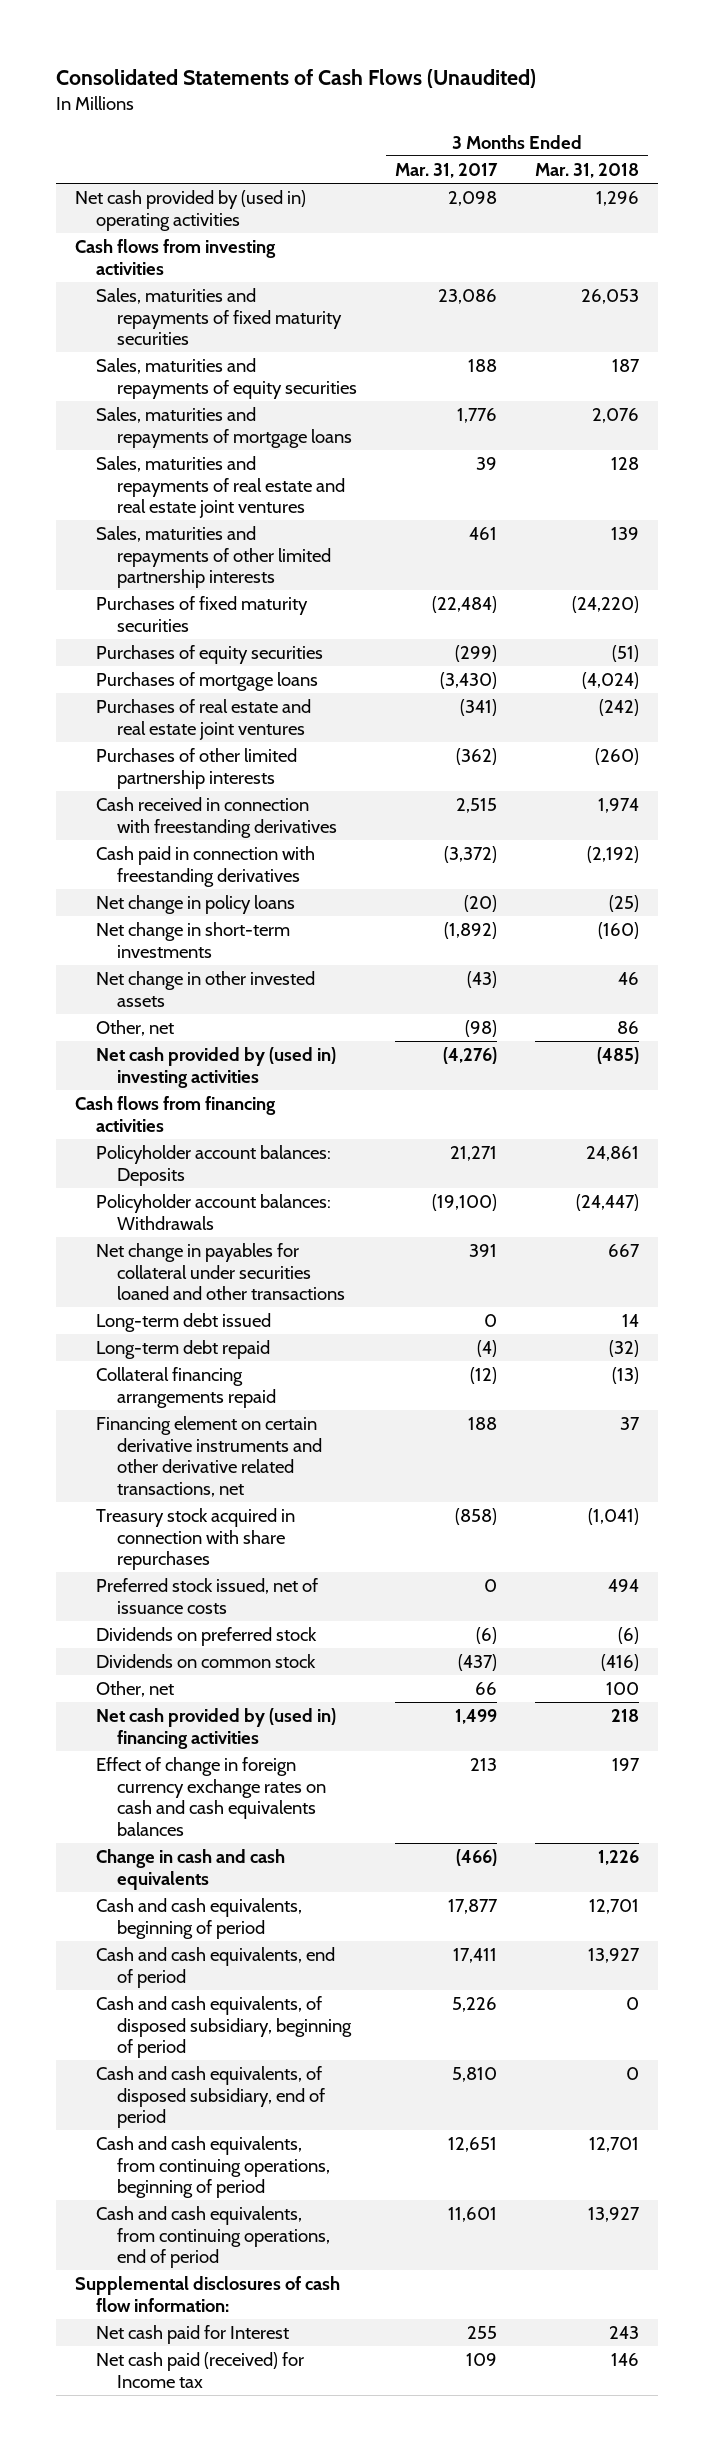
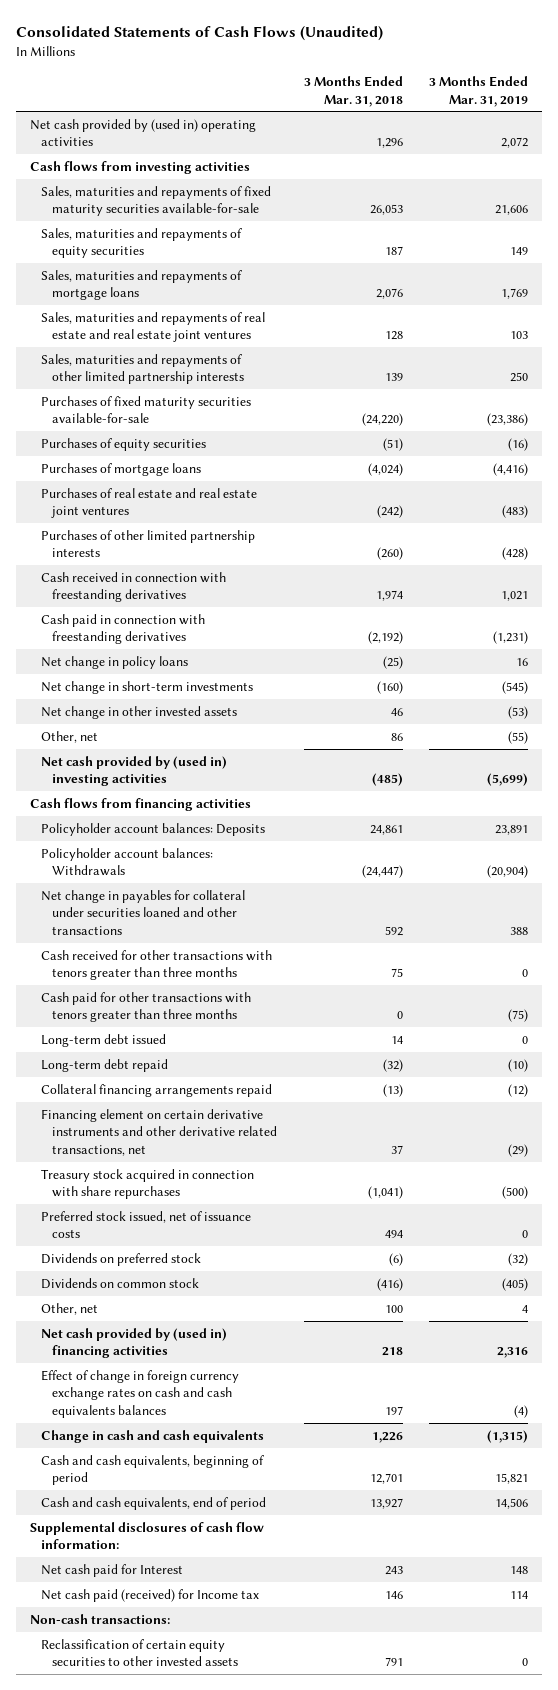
[395,163,499,179] Mar. 31, 2017 -> none
none -> [429,76,529,107] 3 Months Ended Mar. 31, 2019
[96,288,343,346] Sales, maturities and repayments of fixed maturity securities -> [40,185,271,217] Sales, maturities and repayments of fixed maturity securities available-for-sale
[96,596,309,632] Purchases of fixed maturity securities -> [40,395,251,424] Purchases of fixed maturity securities available-for-sale
[607,1244,640,1258] 667 -> [384,925,403,936] 592
none -> [40,949,272,981] Cash received for other transactions with tenors greater than three months
none -> [40,991,251,1023] Cash paid for other transactions with tenors greater than three months
[96,1996,353,2059] Cash and cash equivalents, of disposed subsidiary, beginning of period -> none
[96,2066,326,2129] Cash and cash equivalents, of disposed subsidiary, end of period -> none
[96,2136,331,2199] Cash and cash equivalents, from continuing operations, beginning of period -> none
[96,2206,331,2269] Cash and cash equivalents, from continuing operations, end of period -> none
none -> [29,1613,170,1624] Non-cash transactions:
none -> [40,1638,239,1667] Reclassification of certain equity securities to other invested assets

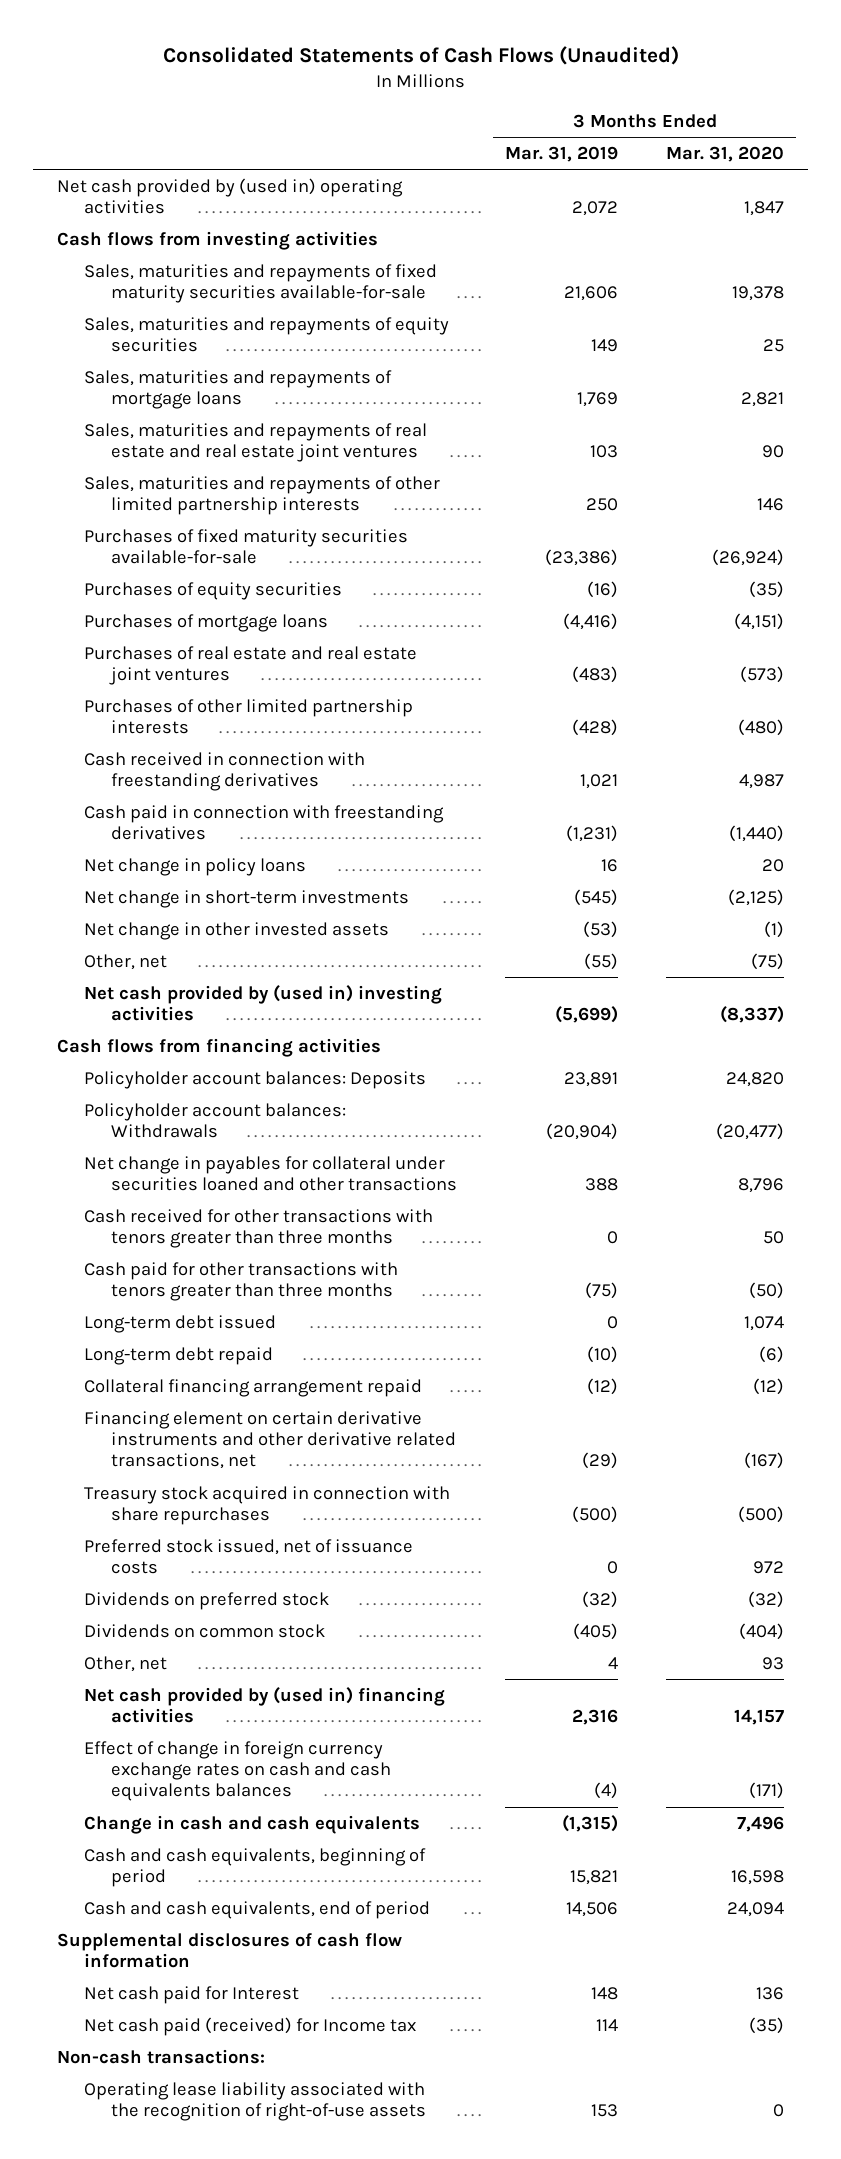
[303,76,403,107] 3 Months Ended Mar. 31, 2018 -> none
none -> [666,145,785,162] Mar. 31, 2020
[40,1083,272,1097] Collateral financing arrangements repaid -> [84,1378,423,1397] Collateral financing arrangement repaid
[29,1521,264,1550] Supplemental disclosures of cash flow information: -> [57,1931,403,1969] Supplemental disclosures of cash flow information
[40,1638,239,1667] Reclassification of certain equity securities to other invested assets -> none
none -> [84,2081,427,2122] Operating lease liability associated with the recognition of right-of-use assets

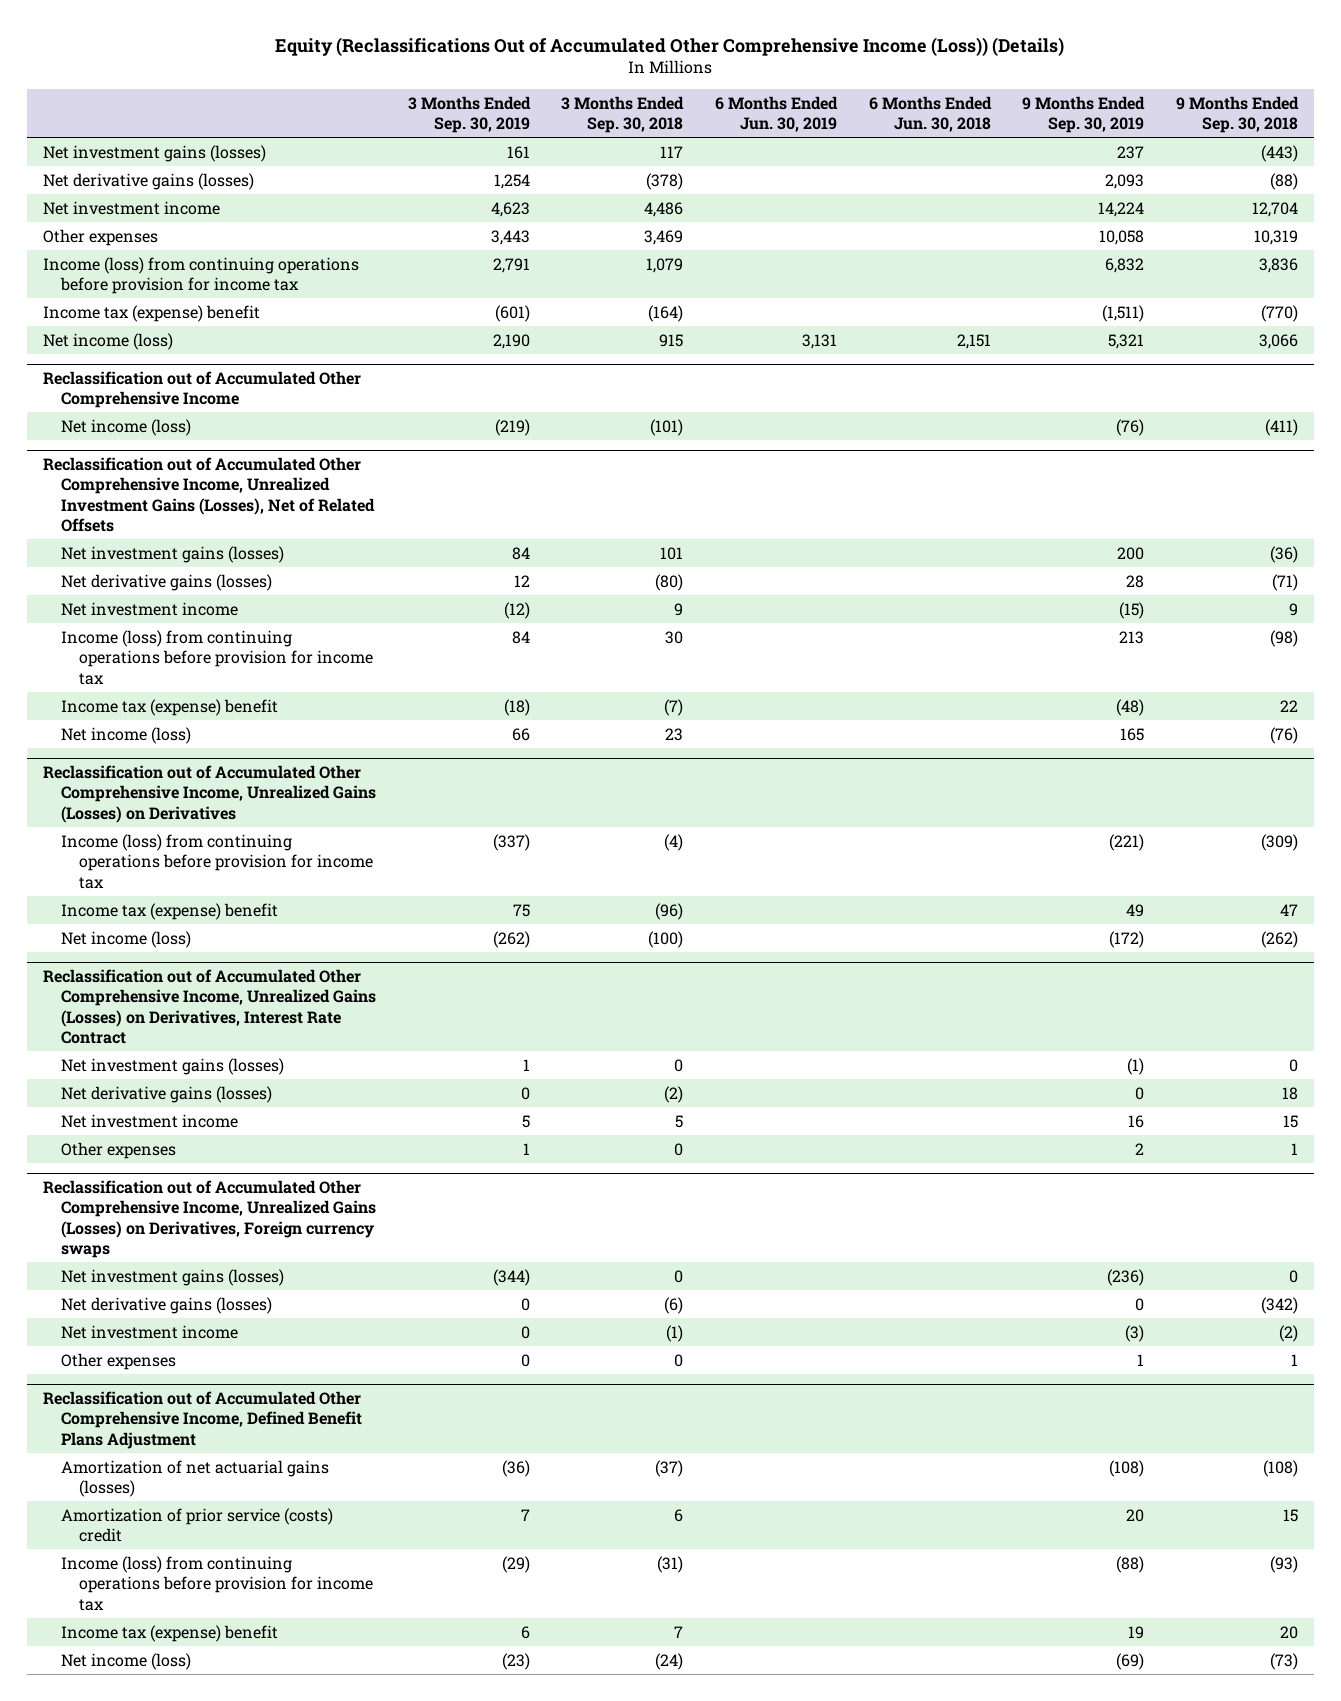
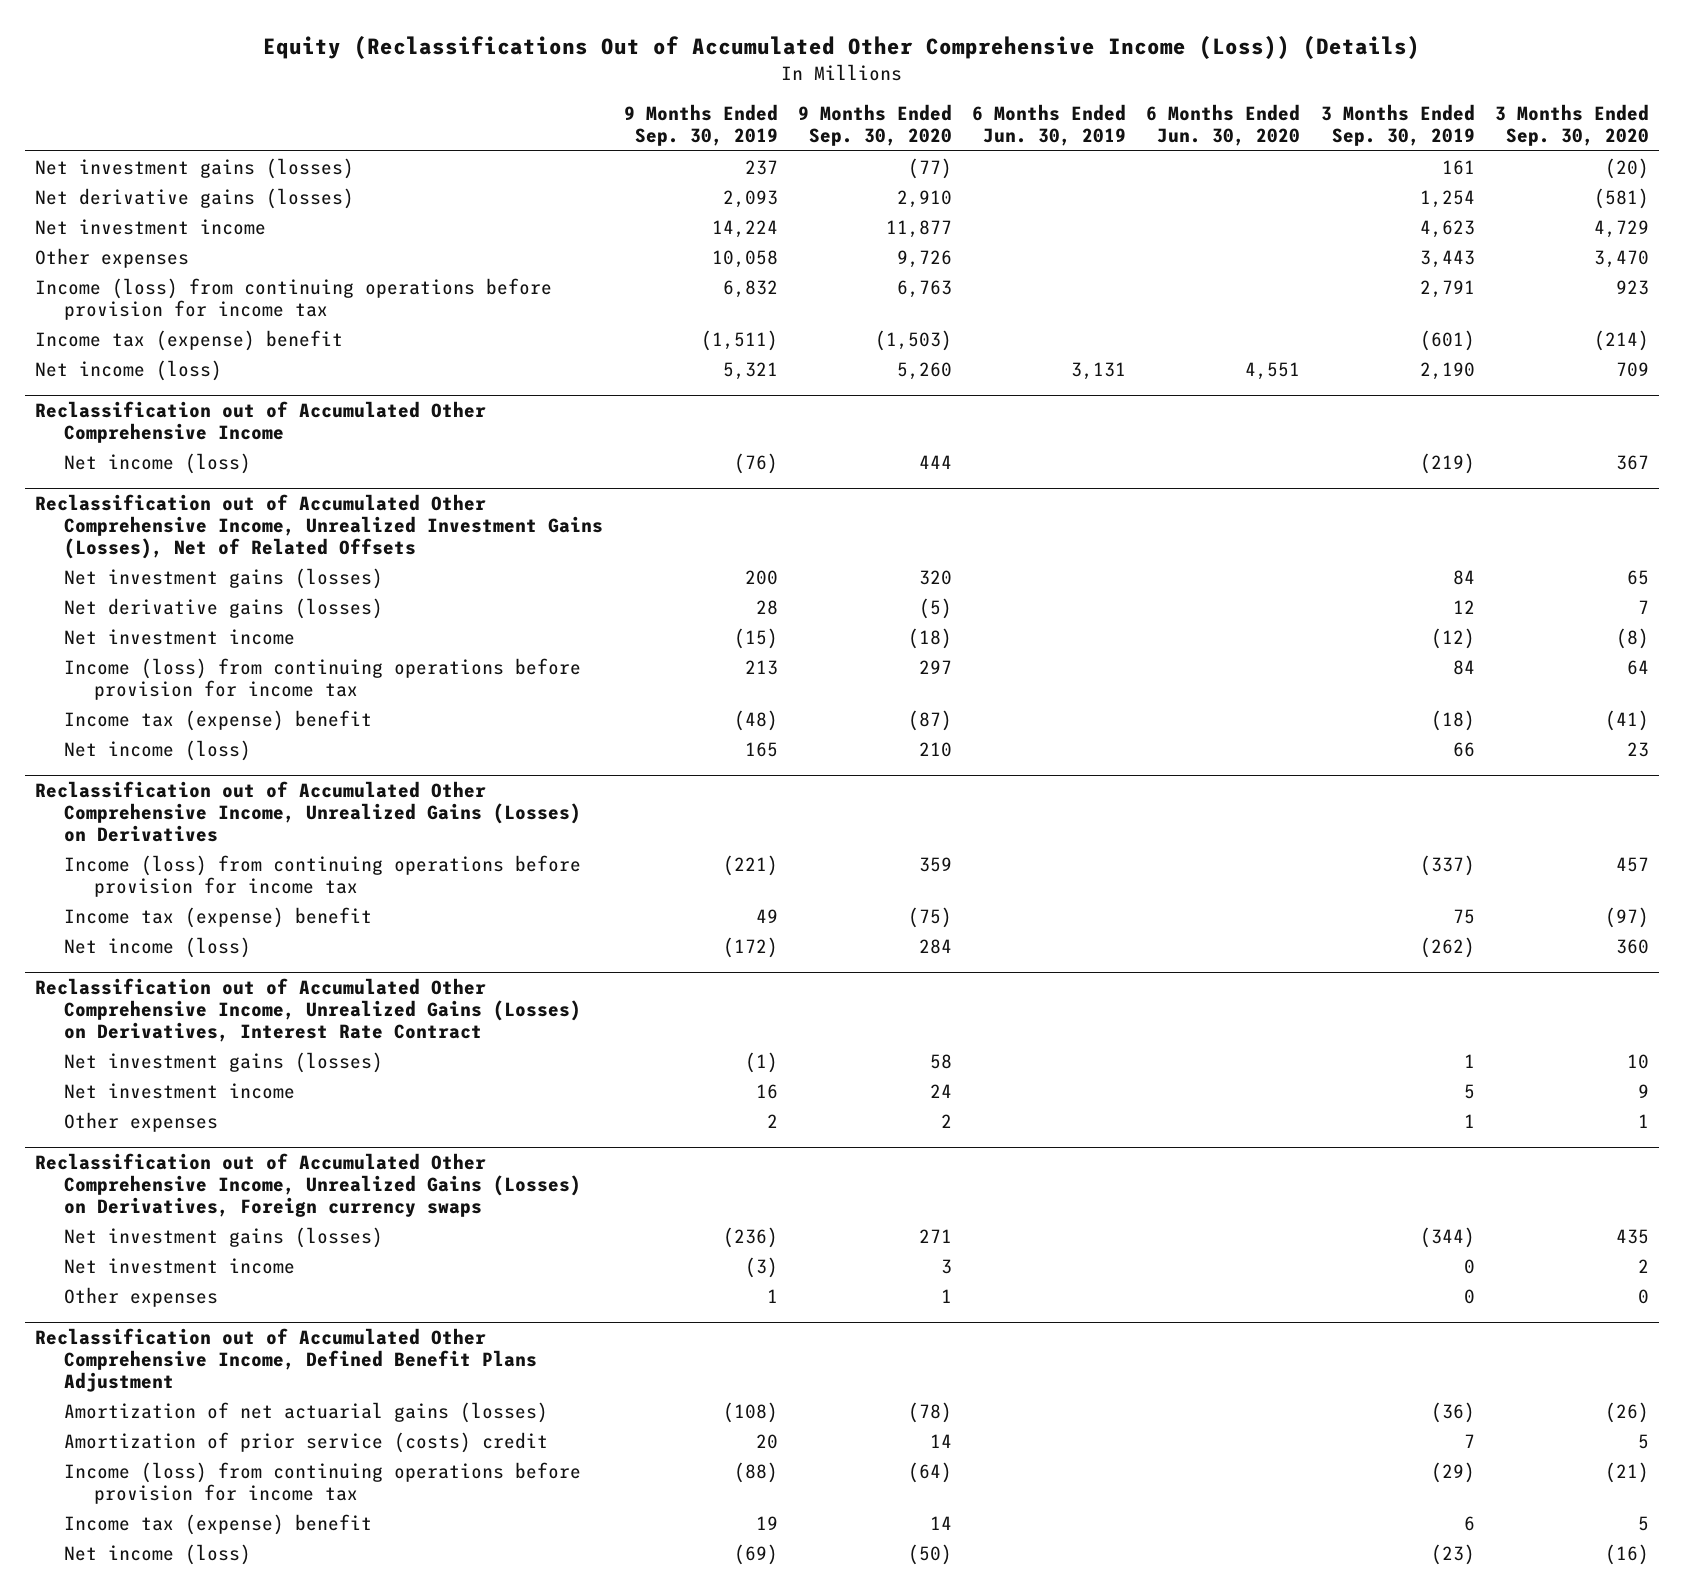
[561,95,685,134] 3 Months Ended Sep. 30, 2018 -> none
[868,95,992,133] 6 Months Ended Jun. 30, 2018 -> none
[1175,95,1299,134] 9 Months Ended Sep. 30, 2018 -> none
none -> [797,104,952,147] 9 Months Ended Sep. 30, 2020
none -> [1146,104,1301,147] 6 Months Ended Jun. 30, 2020
none -> [1494,104,1649,147] 3 Months Ended Sep. 30, 2020
[60,1085,272,1103] Net derivative gains (losses) -> none
[60,1296,272,1314] Net derivative gains (losses) -> none

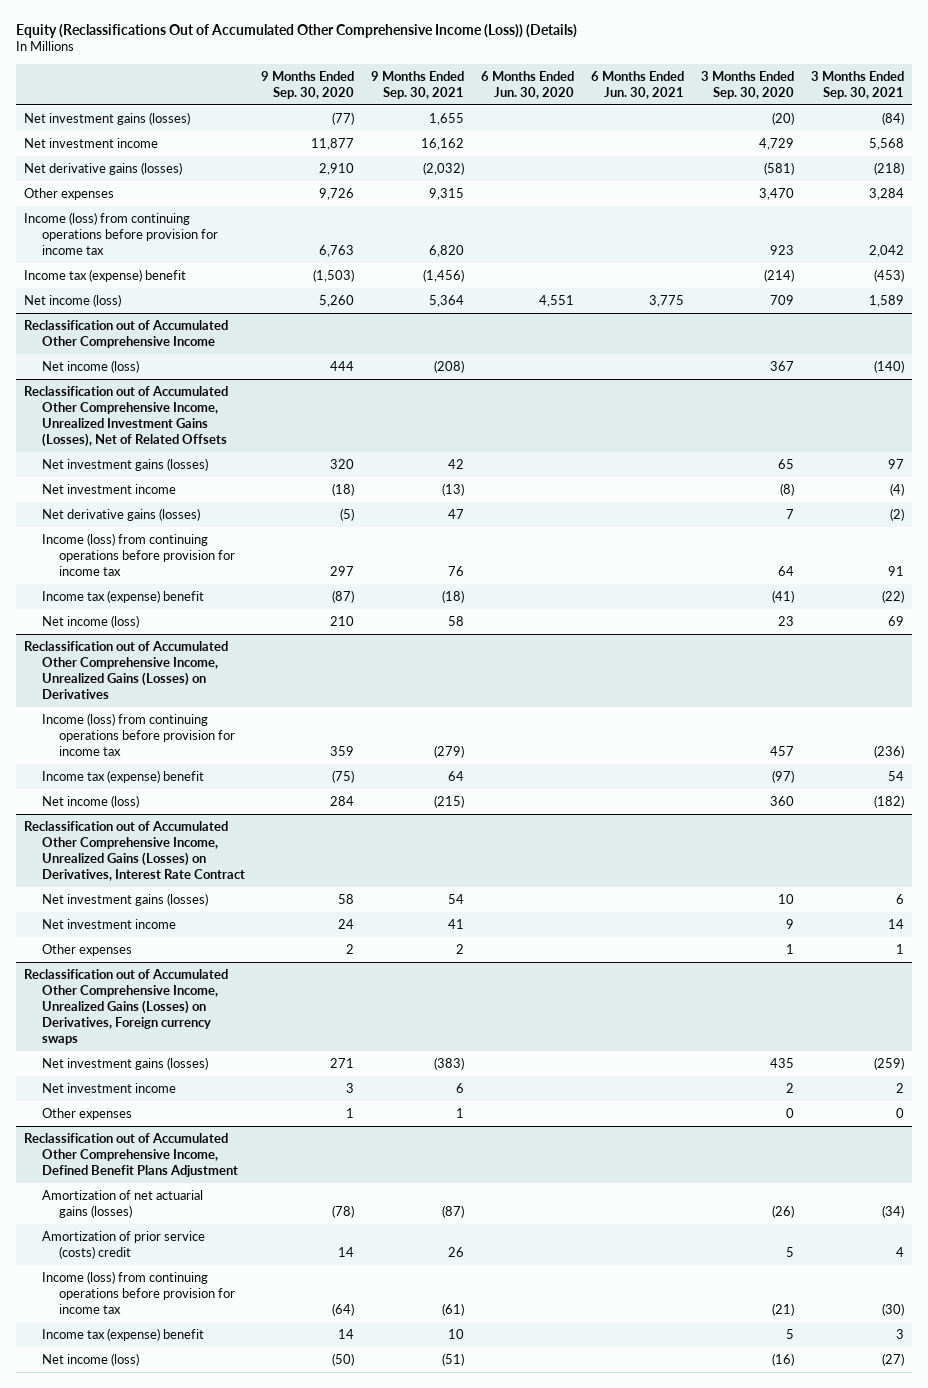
[623,104,778,147] 9 Months Ended Sep. 30, 2019 -> none
[972,104,1127,147] 6 Months Ended Jun. 30, 2019 -> none
[1320,104,1475,147] 3 Months Ended Sep. 30, 2019 -> none
none -> [371,70,465,99] 9 Months Ended Sep. 30, 2021
none -> [590,70,684,99] 6 Months Ended Jun. 30, 2021
none -> [810,70,904,99] 3 Months Ended Sep. 30, 2021
[34,187,354,209] Net derivative gains (losses) -> [24,161,183,175] Net derivative gains (losses)
[64,597,384,619] Net derivative gains (losses) -> [41,507,200,521] Net derivative gains (losses)

